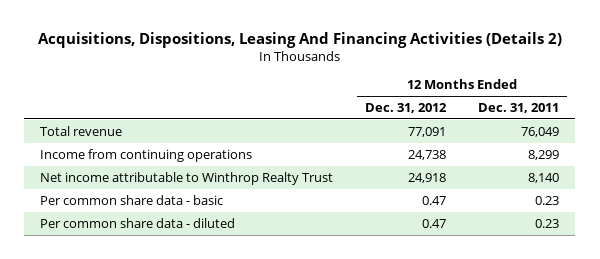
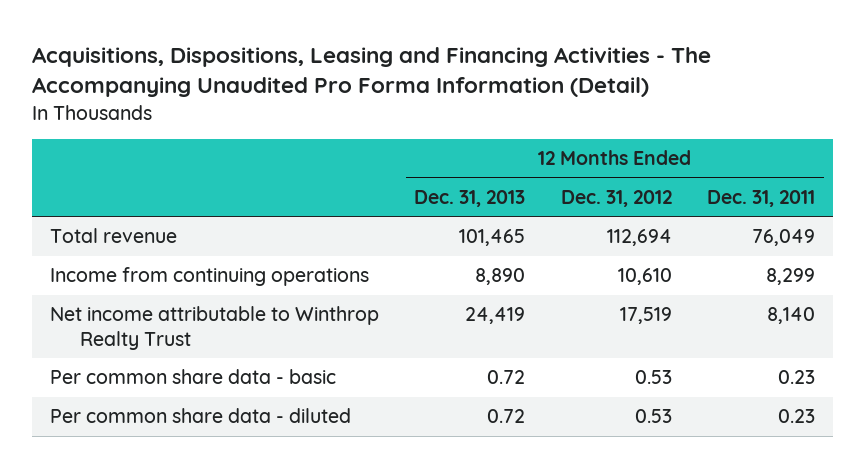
[37,31,562,48] Acquisitions, Dispositions, Leasing And Financing Activities (Details 2) -> [32,46,712,98] Acquisitions, Dispositions, Leasing and Financing Activities - The Accompanying Unaudited Pro Forma Information (Detail)
none -> [414,189,526,207] Dec. 31, 2013
[408,126,447,137] 77,091 -> [606,229,672,247] 112,694
[408,149,447,160] 24,738 -> [617,268,672,286] 10,610
[408,172,447,183] 24,918 -> [619,307,672,325] 17,519
[422,195,447,205] 0.47 -> [634,370,672,385] 0.53
[422,218,447,228] 0.47 -> [634,409,672,424] 0.53

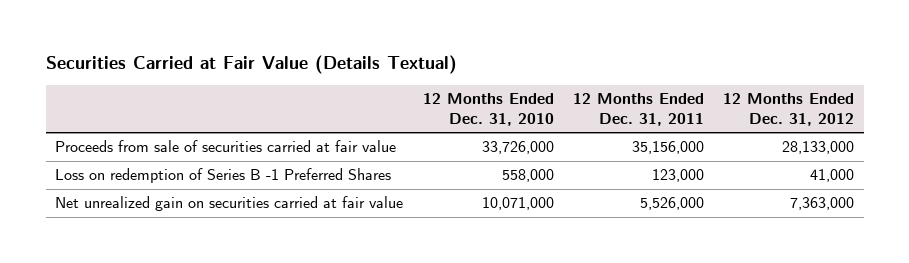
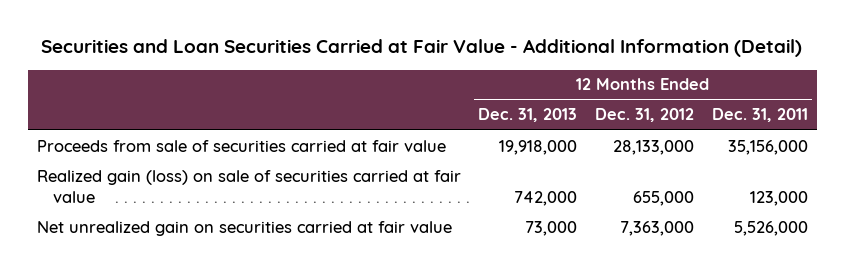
[45,55,457,75] Securities Carried at Fair Value (Details Textual) -> [41,39,803,58] Securities and Loan Securities Carried at Fair Value - Additional Information (Detail)
[422,93,554,126] 12 Months Ended Dec. 31, 2010 -> none
none -> [478,108,578,123] Dec. 31, 2013
[55,168,392,184] Loss on redemption of Series B -1 Preferred Shares -> none
none -> [36,169,461,203] Realized gain (loss) on sale of securities carried at fair value

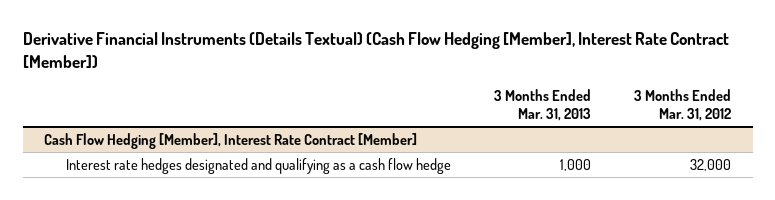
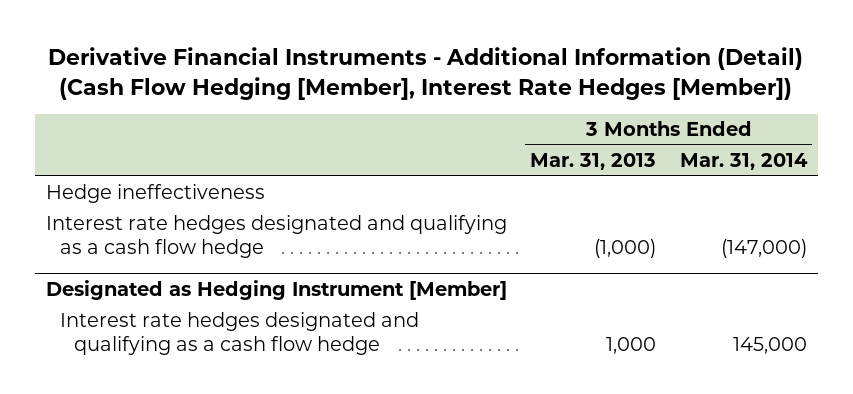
[22,32,729,69] Derivative Financial Instruments (Details Textual) (Cash Flow Hedging [Member], Interest Rate Contract [Member]) -> [48,46,804,100] Derivative Financial Instruments - Additional Information (Detail) (Cash Flow Hedging [Member], Interest Rate Hedges [Member])
[634,88,732,121] 3 Months Ended Mar. 31, 2012 -> none
none -> [679,152,808,170] Mar. 31, 2014
[44,133,418,150] Cash Flow Hedging [Member], Interest Rate Contract [Member] -> none
none -> [46,184,266,204] Hedge ineffectiveness
none -> [46,215,508,258] Interest rate hedges designated and qualifying as a cash flow hedge
none -> [46,279,508,300] Designated as Hedging Instrument [Member]

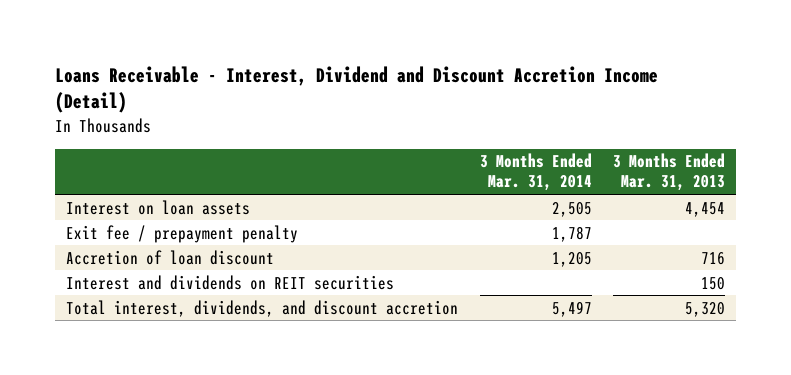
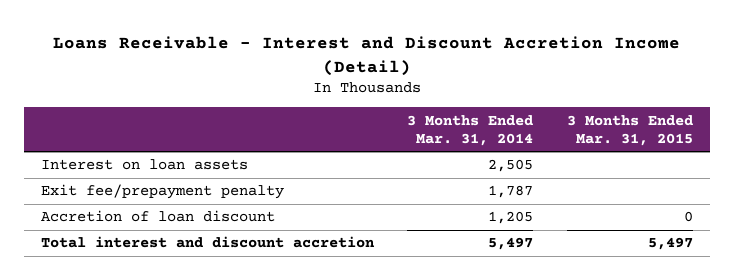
[55,65,659,114] Loans Receivable - Interest, Dividend and Discount Accretion Income (Detail) -> [52,35,680,76] Loans Receivable - Interest and Discount Accretion Income (Detail)
[613,153,726,192] 3 Months Ended Mar. 31, 2013 -> none
none -> [566,114,693,146] 3 Months Ended Mar. 31, 2015
[66,224,299,243] Exit fee / prepayment penalty -> [40,184,284,200] Exit fee/prepayment penalty
[66,274,395,290] Interest and dividends on REIT securities -> none
[66,299,459,317] Total interest, dividends, and discount accretion -> [40,236,375,249] Total interest and discount accretion

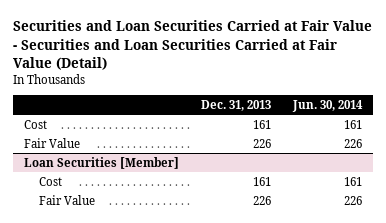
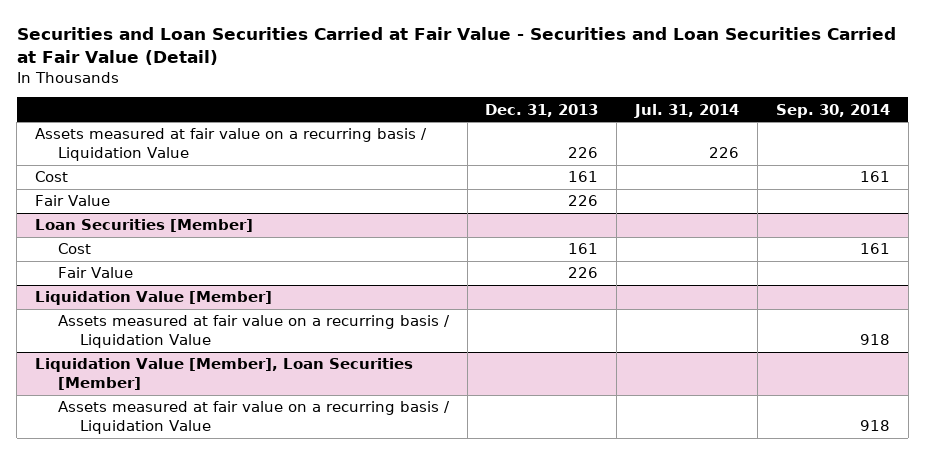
[291,100,363,113] Jun. 30, 2014 -> none
none -> [634,103,740,118] Jul. 31, 2014
none -> [775,103,890,118] Sep. 30, 2014
none -> [35,128,428,161] Assets measured at fair value on a recurring basis / Liquidation Value
none -> [35,291,273,306] Liquidation Value [Member]
none -> [57,315,450,348] Assets measured at fair value on a recurring basis / Liquidation Value
none -> [35,358,414,390] Liquidation Value [Member], Loan Securities [Member]
none -> [57,401,450,434] Assets measured at fair value on a recurring basis / Liquidation Value

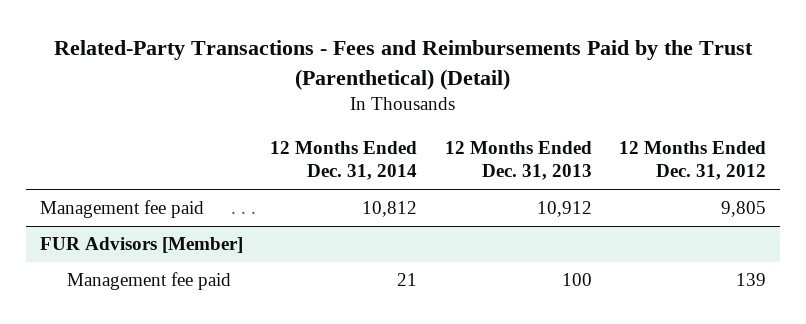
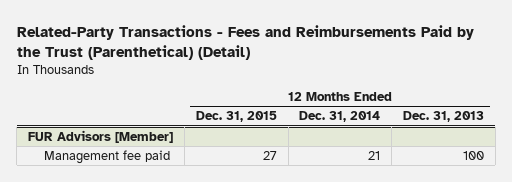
[619,140,767,181] 12 Months Ended Dec. 31, 2012 -> none
none -> [195,111,277,123] Dec. 31, 2015
[39,200,204,219] Management fee paid -> none

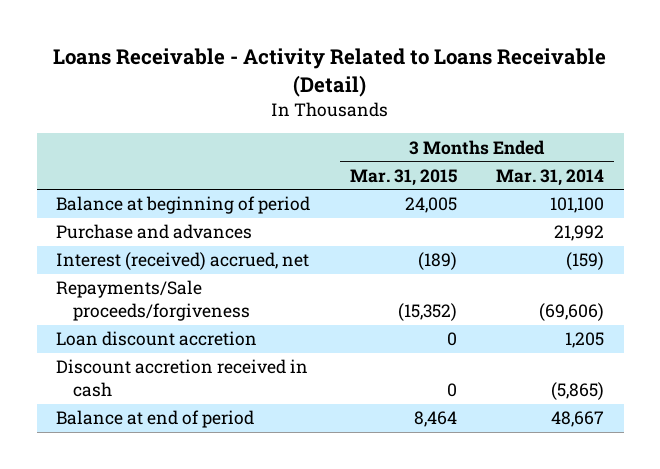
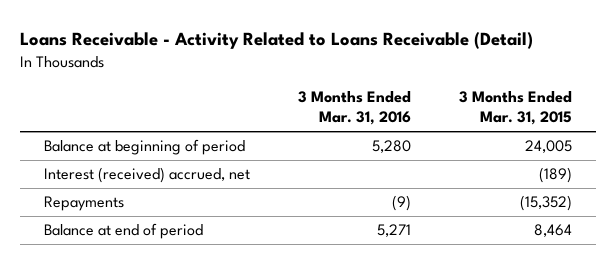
[496,168,605,186] Mar. 31, 2014 -> none
none -> [298,91,412,126] 3 Months Ended Mar. 31, 2016
[56,224,253,240] Purchase and advances -> none
[56,331,258,347] Loan discount accretion -> none
[56,359,309,398] Discount accretion received in cash -> none
[56,280,250,322] Repayments/Sale proceeds/forgiveness -> [44,196,125,212] Repayments

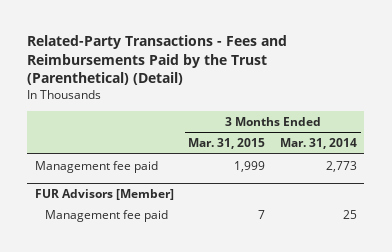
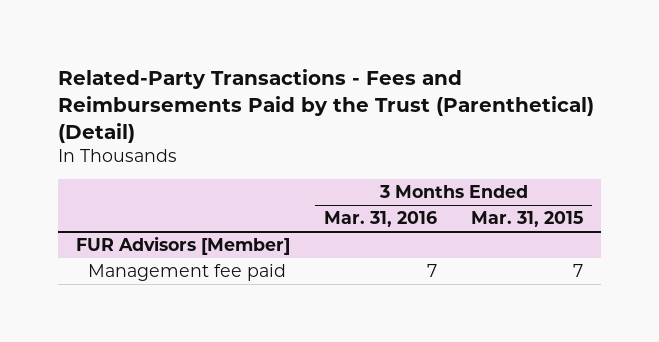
[279,138,357,150] Mar. 31, 2014 -> none
none -> [323,211,437,228] Mar. 31, 2016
[34,160,158,173] Management fee paid -> none

